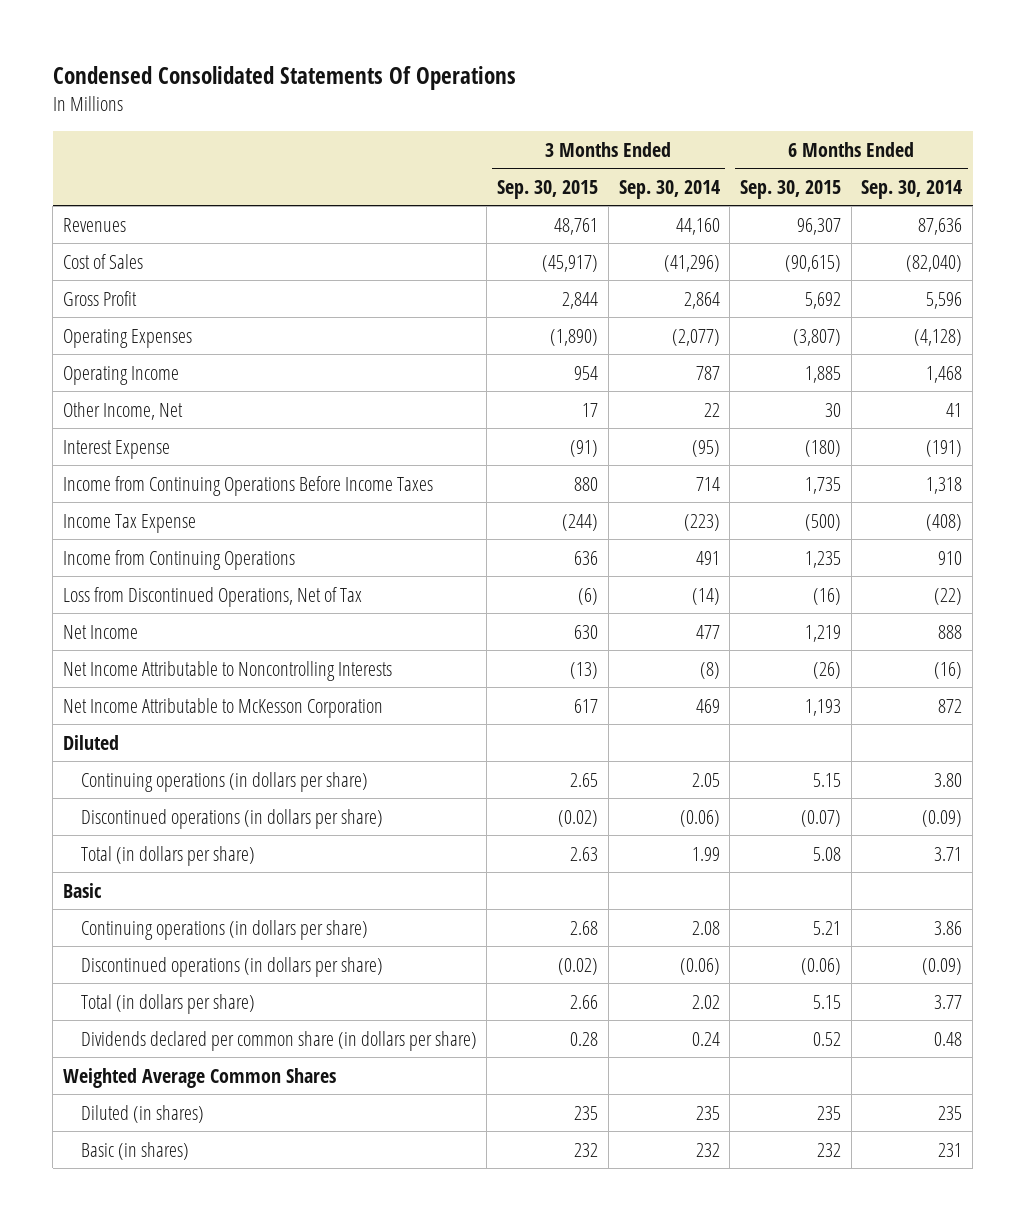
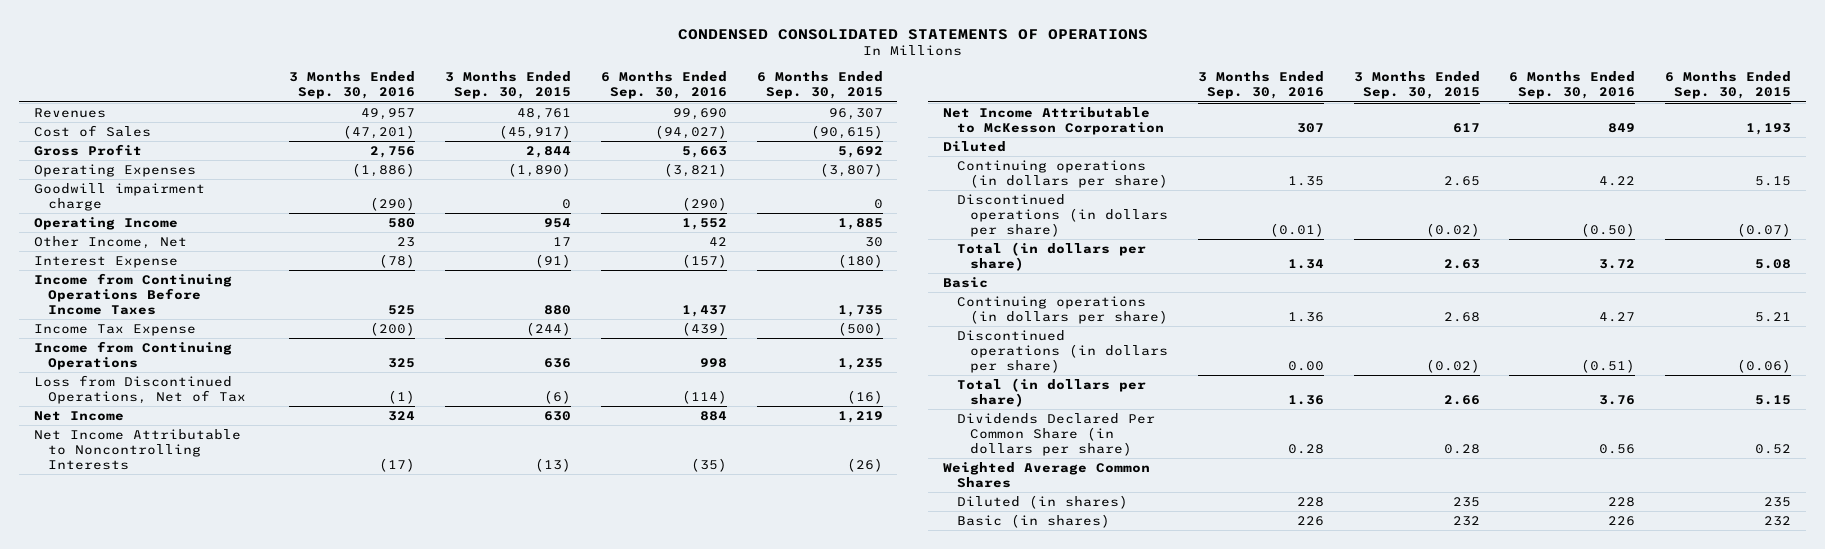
[52,65,516,90] Condensed Consolidated Statements Of Operations -> [677,28,1148,40] CONDENSED CONSOLIDATED STATEMENTS OF OPERATIONS
[618,179,720,199] Sep. 30, 2014 -> none
[861,179,963,199] Sep. 30, 2014 -> none
none -> [289,71,416,100] 3 Months Ended Sep. 30, 2016
none -> [600,71,727,100] 6 Months Ended Sep. 30, 2016
none -> [34,182,206,212] Goodwill impairment charge
[80,1030,477,1051] Dividends declared per common share (in dollars per share) -> [956,412,1155,457] Dividends Declared Per Common Share (in dollars per share)

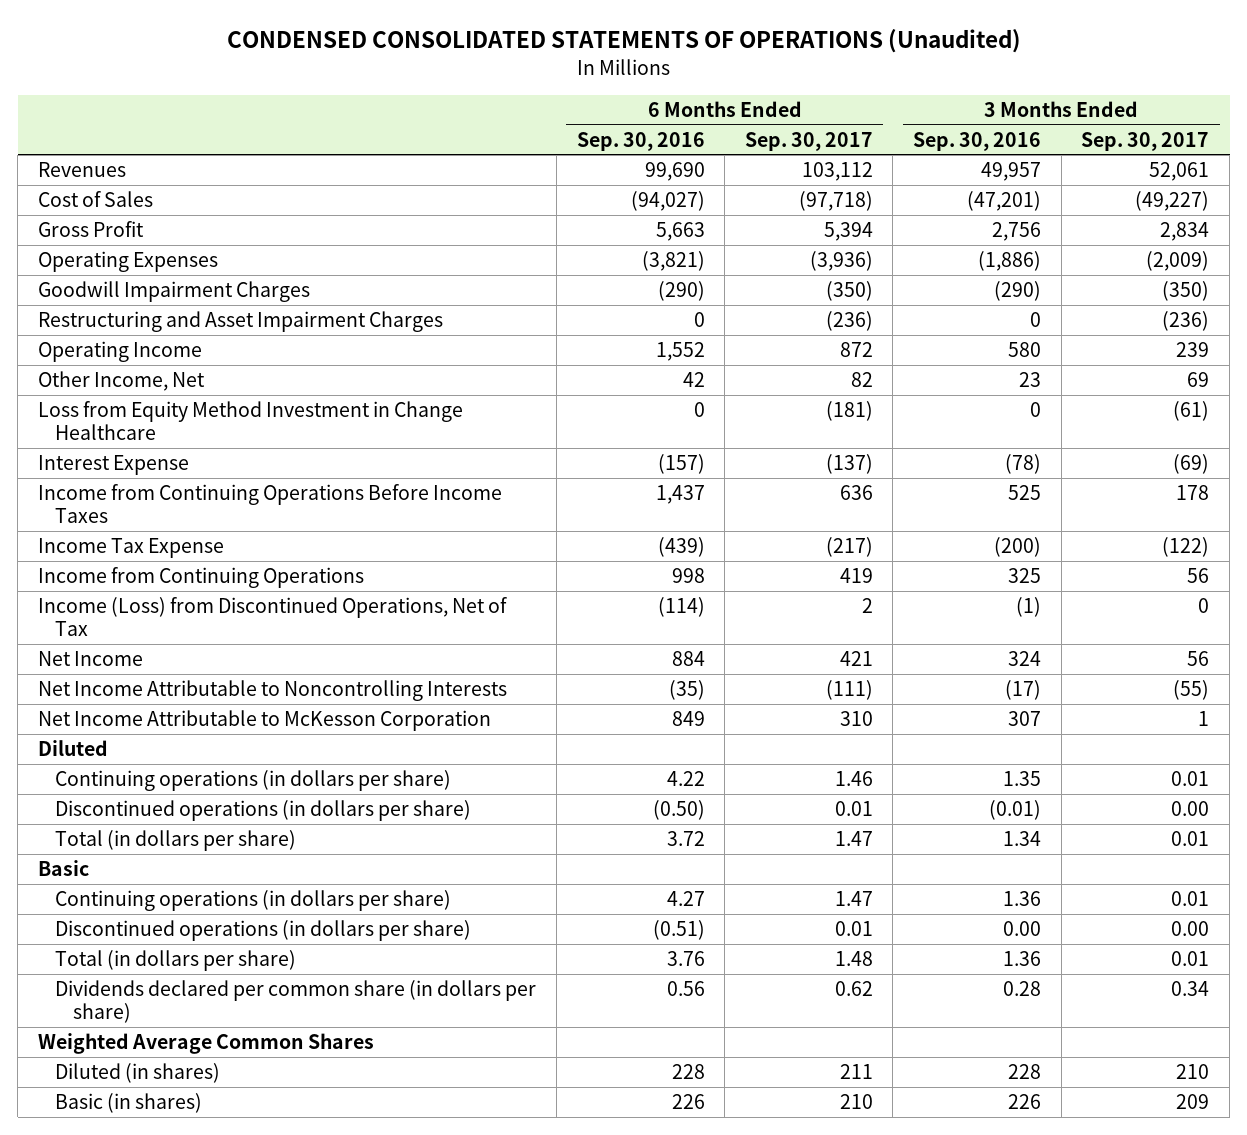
[677,28,1148,40] CONDENSED CONSOLIDATED STATEMENTS OF OPERATIONS -> [226,29,1021,54] CONDENSED CONSOLIDATED STATEMENTS OF OPERATIONS (Unaudited)
[445,71,572,100] 3 Months Ended Sep. 30, 2015 -> none
[756,71,883,100] 6 Months Ended Sep. 30, 2015 -> none
none -> [744,131,873,151] Sep. 30, 2017
none -> [1081,131,1210,151] Sep. 30, 2017
[34,182,206,212] Goodwill impairment charge -> [37,281,310,303] Goodwill Impairment Charges
none -> [37,311,443,333] Restructuring and Asset Impairment Charges
none -> [37,401,463,440] Loss from Equity Method Investment in Change Healthcare
[34,374,247,405] Loss from Discontinued Operations, Net of Tax -> [37,597,507,636] Income (Loss) from Discontinued Operations, Net of Tax
[956,412,1155,457] Dividends Declared Per Common Share (in dollars per share) -> [55,980,537,1023] Dividends declared per common share (in dollars per share)

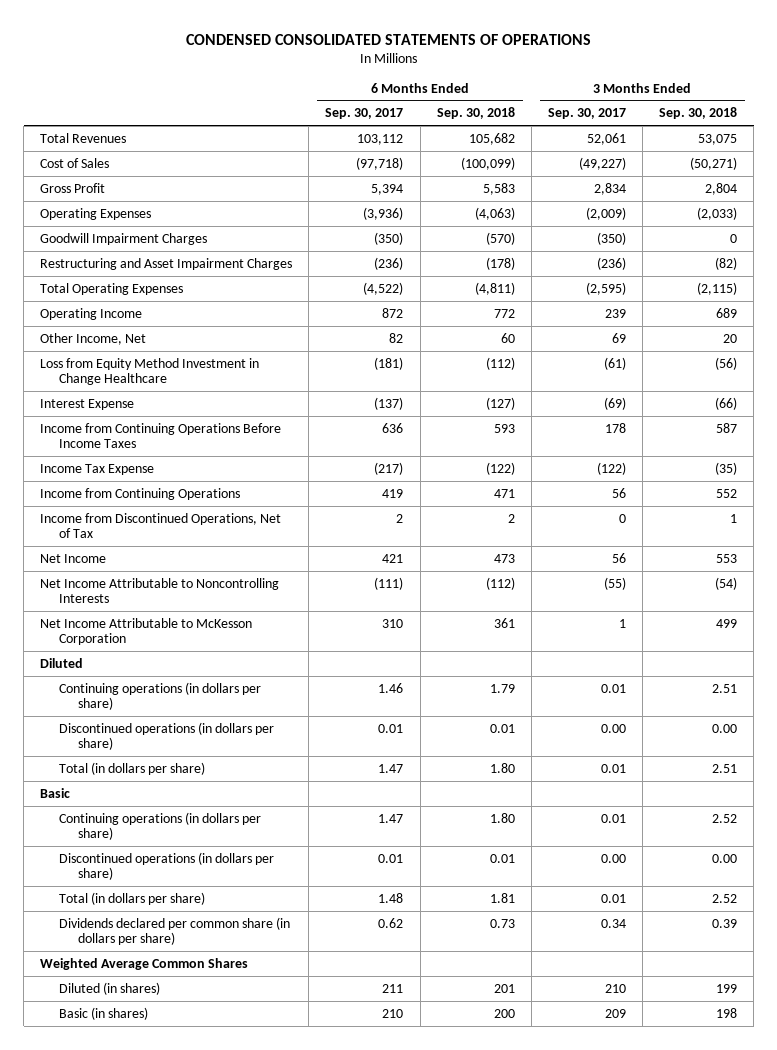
[226,29,1021,54] CONDENSED CONSOLIDATED STATEMENTS OF OPERATIONS (Unaudited) -> [185,33,591,45] CONDENSED CONSOLIDATED STATEMENTS OF OPERATIONS
[576,131,705,151] Sep. 30, 2016 -> none
[913,131,1042,151] Sep. 30, 2016 -> none
none -> [436,107,515,120] Sep. 30, 2018
none -> [659,107,738,120] Sep. 30, 2018
[37,162,126,178] Revenues -> [40,132,127,143] Total Revenues
none -> [40,282,184,295] Total Operating Expenses
[37,597,507,636] Income (Loss) from Discontinued Operations, Net of Tax -> [40,512,282,539] Income from Discontinued Operations, Net of Tax

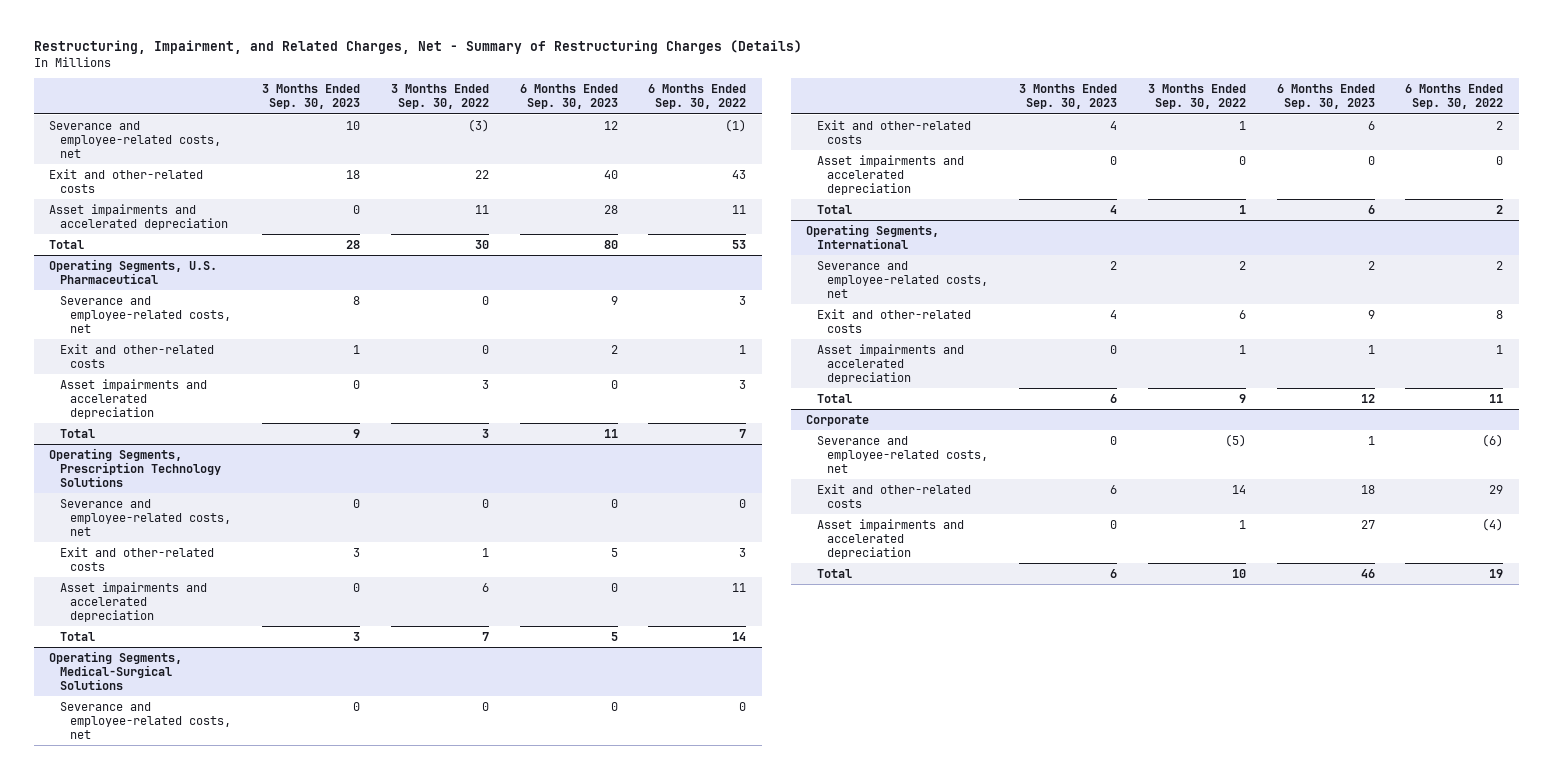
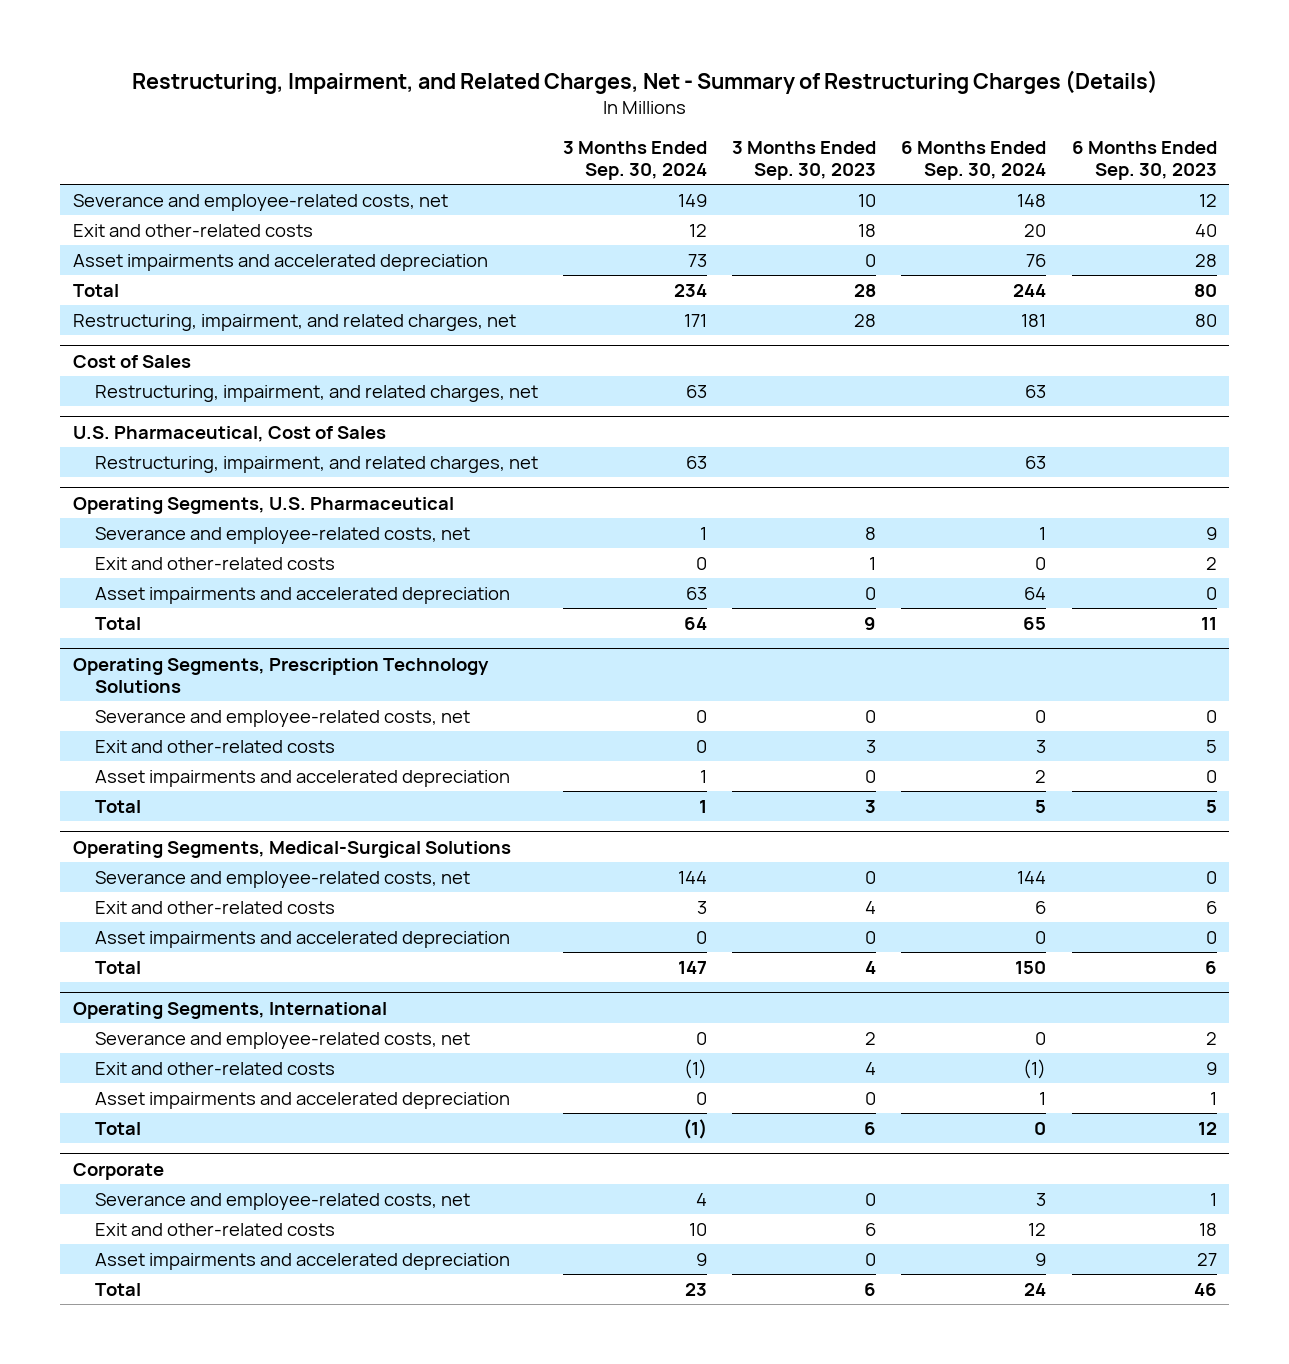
[390,84,489,110] 3 Months Ended Sep. 30, 2022 -> none
[648,84,747,110] 6 Months Ended Sep. 30, 2022 -> none
none -> [563,141,708,181] 3 Months Ended Sep. 30, 2024
none -> [901,141,1047,181] 6 Months Ended Sep. 30, 2024
none -> [72,313,516,331] Restructuring, impairment, and related charges, net
none -> [72,354,191,368] Cost of Sales
none -> [94,384,538,402] Restructuring, impairment, and related charges, net
none -> [72,425,386,442] U.S. Pharmaceutical, Cost of Sales
none -> [94,455,538,473] Restructuring, impairment, and related charges, net

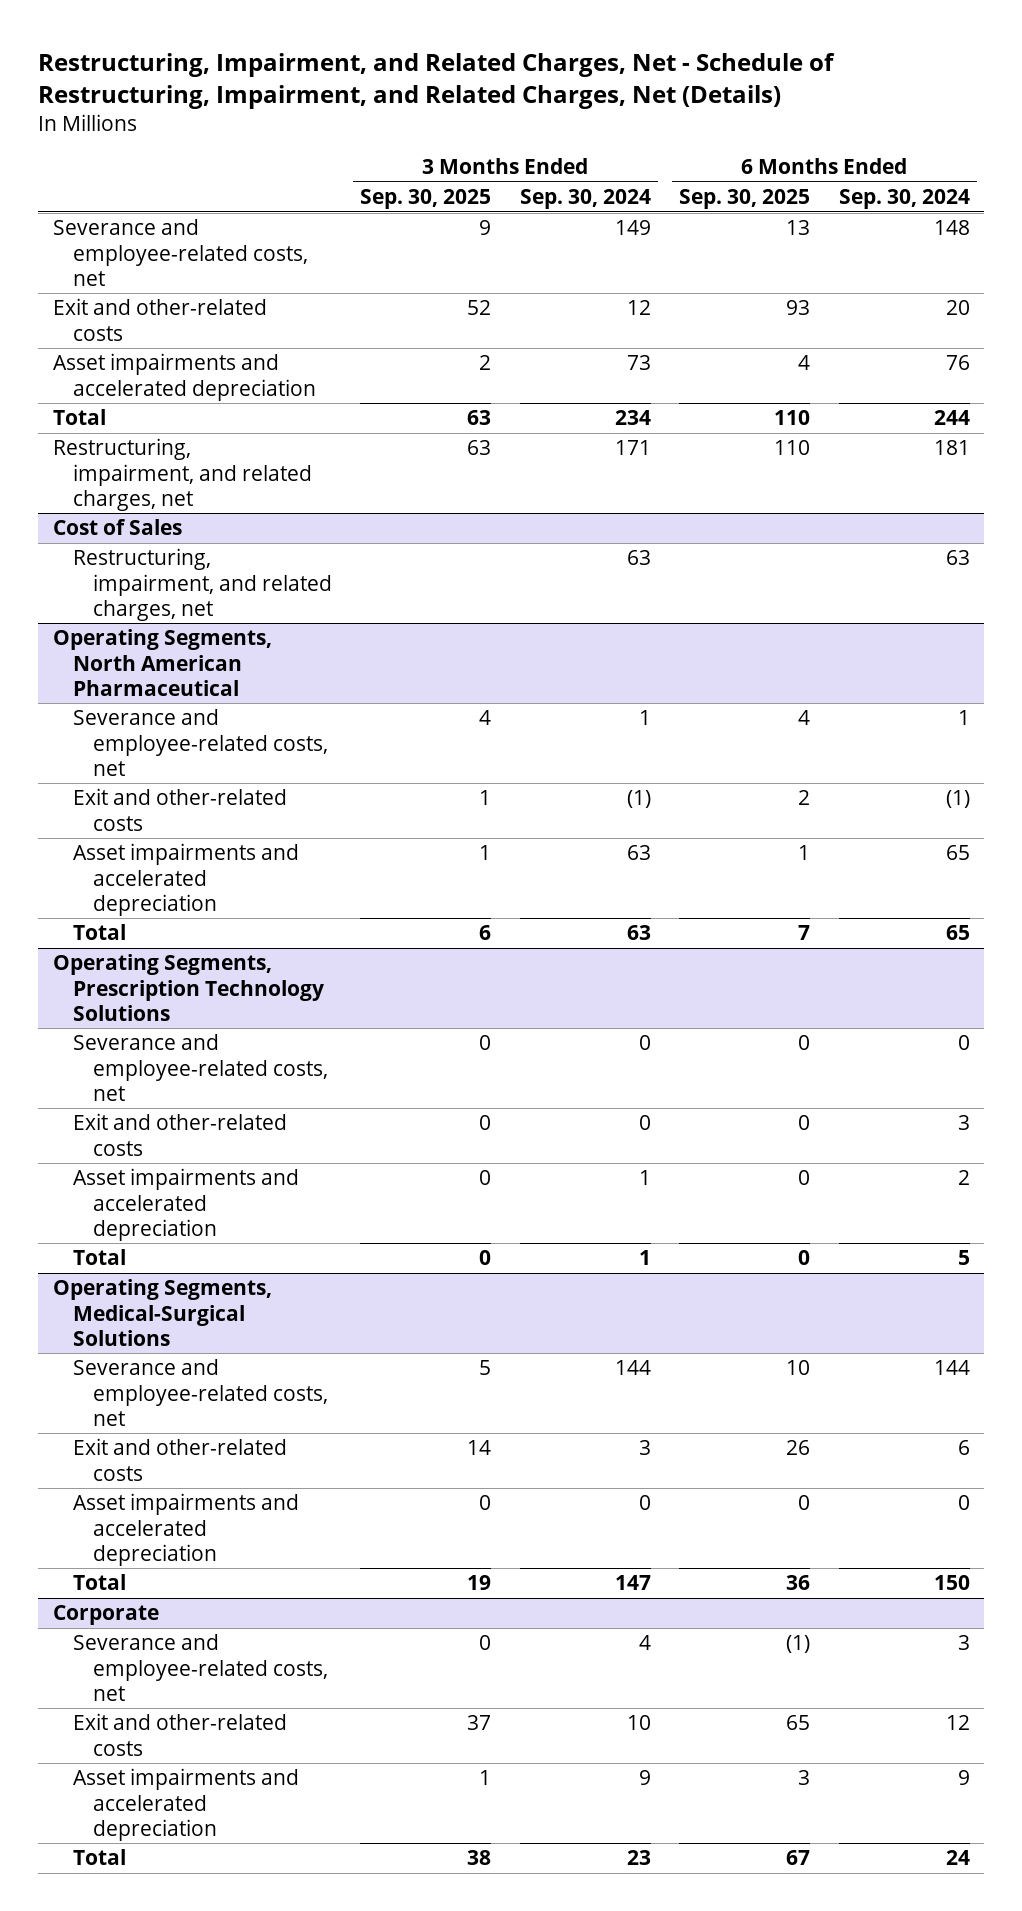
[131,69,1158,94] Restructuring, Impairment, and Related Charges, Net - Summary of Restructuring Charges (Details) -> [38,52,836,109] Restructuring, Impairment, and Related Charges, Net - Schedule of Restructuring, Impairment, and Related Charges, Net (Details)
[732,141,877,181] 3 Months Ended Sep. 30, 2023 -> none
[1071,141,1217,181] 6 Months Ended Sep. 30, 2023 -> none
none -> [360,189,492,210] Sep. 30, 2025
none -> [679,189,811,210] Sep. 30, 2025
[72,425,386,442] U.S. Pharmaceutical, Cost of Sales -> none
[94,455,538,473] Restructuring, impairment, and related charges, net -> none
[72,496,454,514] Operating Segments, U.S. Pharmaceutical -> none
none -> [52,629,272,696] Operating Segments, North American Pharmaceutical
[696,556,708,570] 0 -> [626,790,651,809] (1)
[1035,556,1047,570] 0 -> [945,790,970,809] (1)
[1024,586,1047,600] 64 -> [945,845,970,861] 65
[684,616,708,630] 64 -> [626,925,651,941] 63
[72,1001,387,1019] Operating Segments, International -> none
[94,1031,470,1049] Severance and employee-related costs, net -> none
[94,1061,335,1075] Exit and other-related costs -> none
[94,1091,510,1109] Asset impairments and accelerated depreciation -> none
[94,1121,141,1135] Total -> none

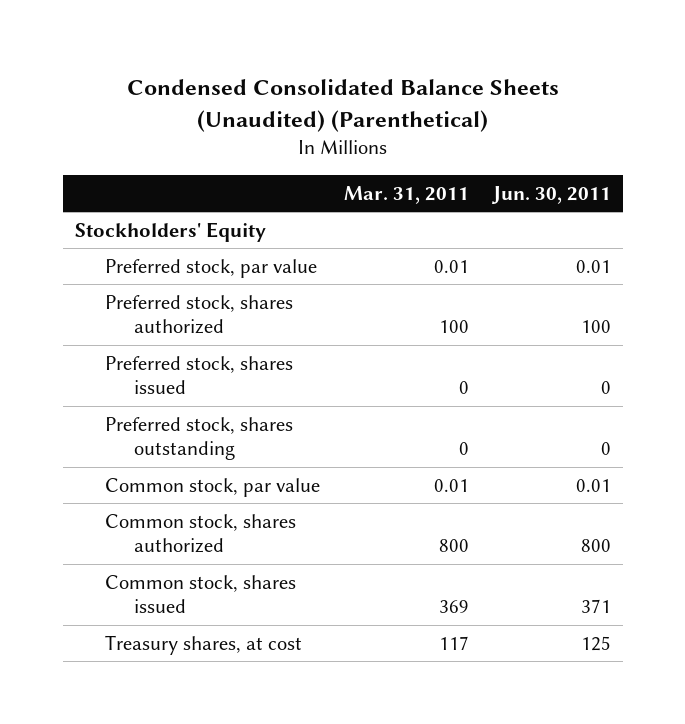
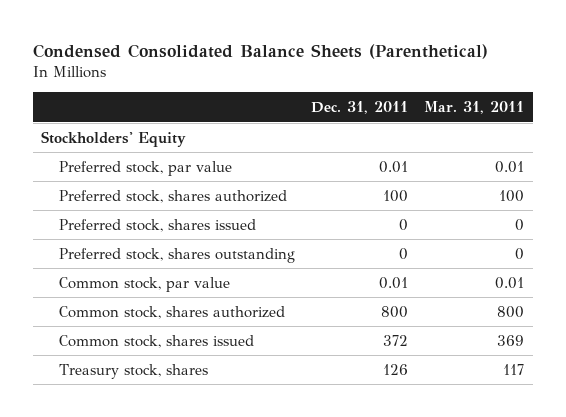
[126,78,559,132] Condensed Consolidated Balance Sheets (Unaudited) (Parenthetical) -> [33,43,489,59] Condensed Consolidated Balance Sheets (Parenthetical)
[490,185,611,204] Jun. 30, 2011 -> none
none -> [310,101,408,115] Dec. 31, 2011
[104,634,302,655] Treasury shares, at cost -> [58,363,208,379] Treasury stock, shares

